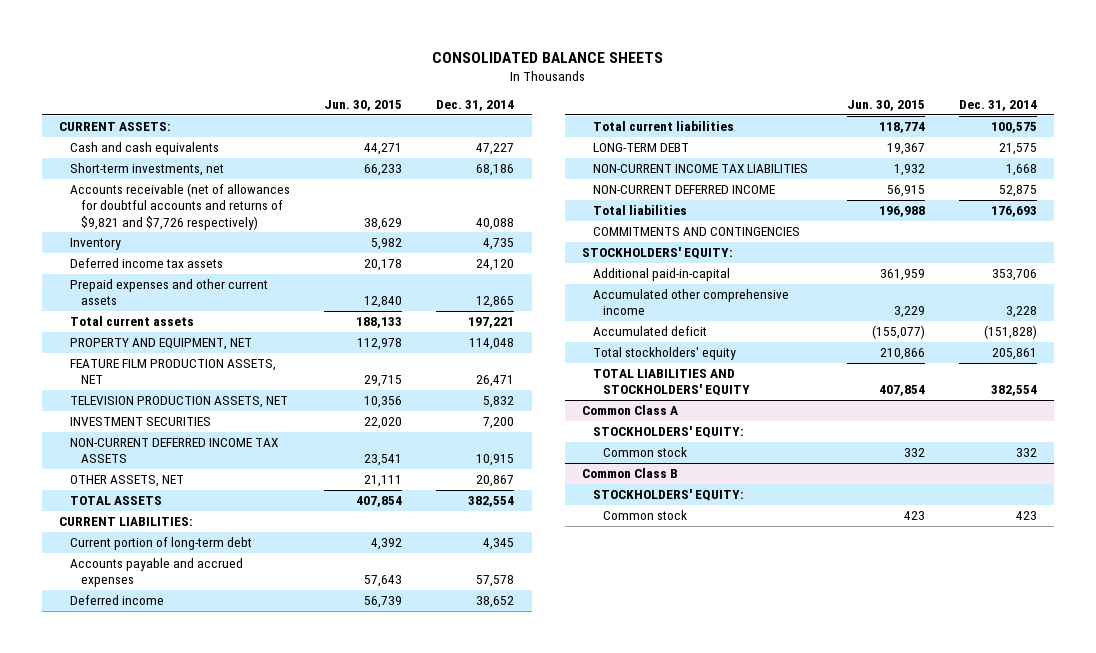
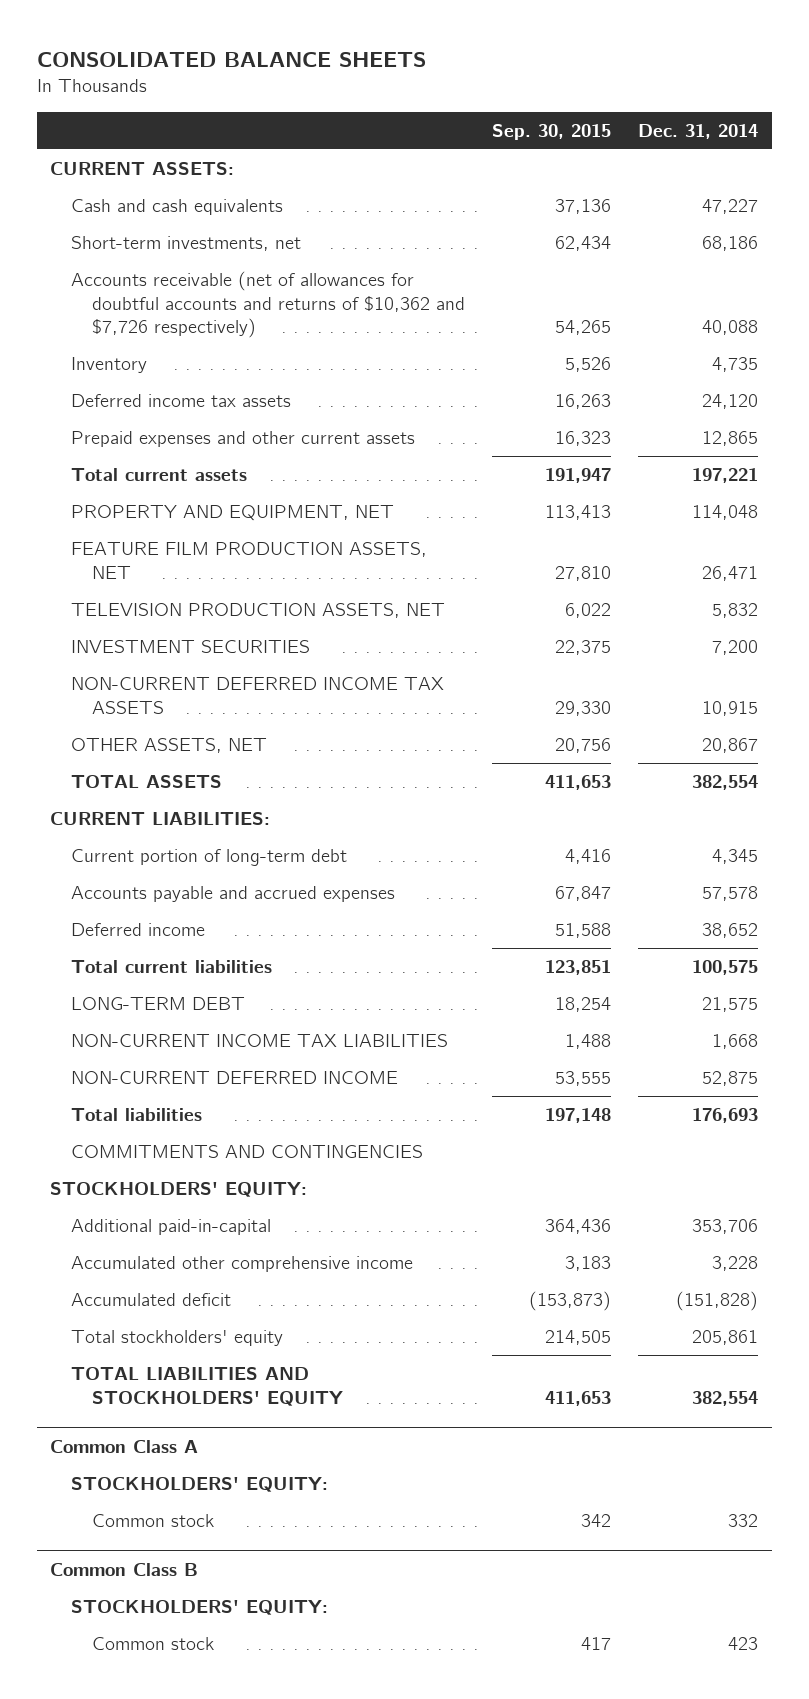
[324,100,403,112] Jun. 30, 2015 -> none
none -> [492,123,612,140] Sep. 30, 2015
[69,183,290,230] Accounts receivable (net of allowances for doubtful accounts and returns of $9,821 and $7,726 respectively) -> [71,271,466,338] Accounts receivable (net of allowances for doubtful accounts and returns of $10,362 and $7,726 respectively)

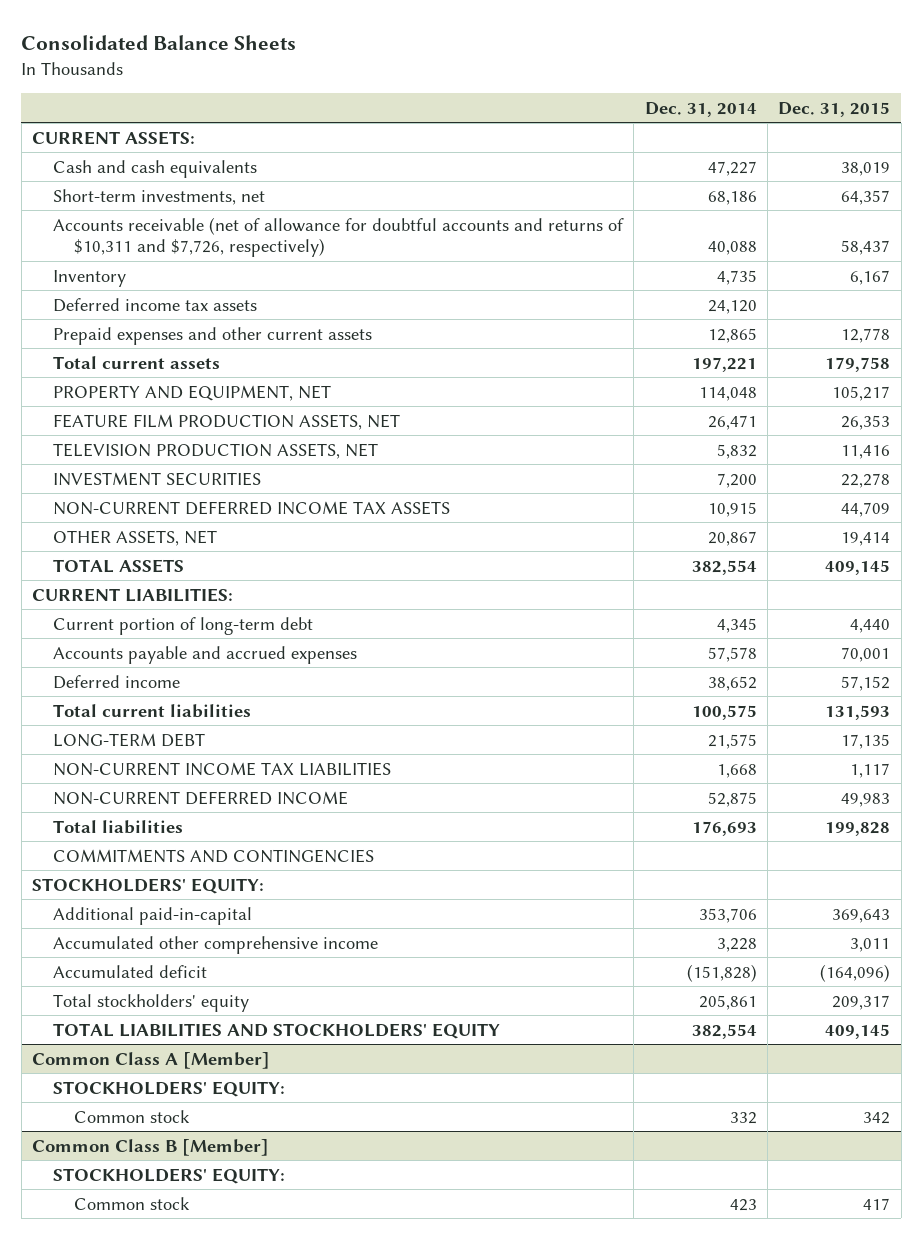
[36,51,426,67] CONSOLIDATED BALANCE SHEETS -> [21,34,297,50] Consolidated Balance Sheets
[492,123,612,140] Sep. 30, 2015 -> none
none -> [778,101,891,117] Dec. 31, 2015
[71,271,466,338] Accounts receivable (net of allowances for doubtful accounts and returns of $10,362 and $7,726 respectively) -> [53,216,625,258] Accounts receivable (net of allowance for doubtful accounts and returns of $10,311 and $7,726, respectively)
[50,1439,199,1453] Common Class A -> [31,1051,270,1069] Common Class A [Member]
[50,1562,199,1576] Common Class B -> [31,1138,269,1156] Common Class B [Member]

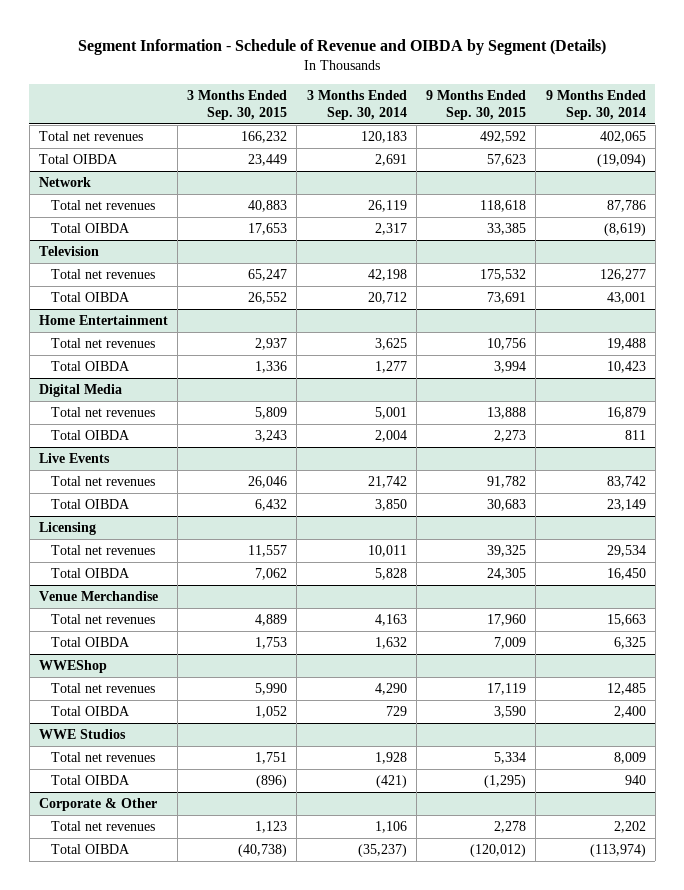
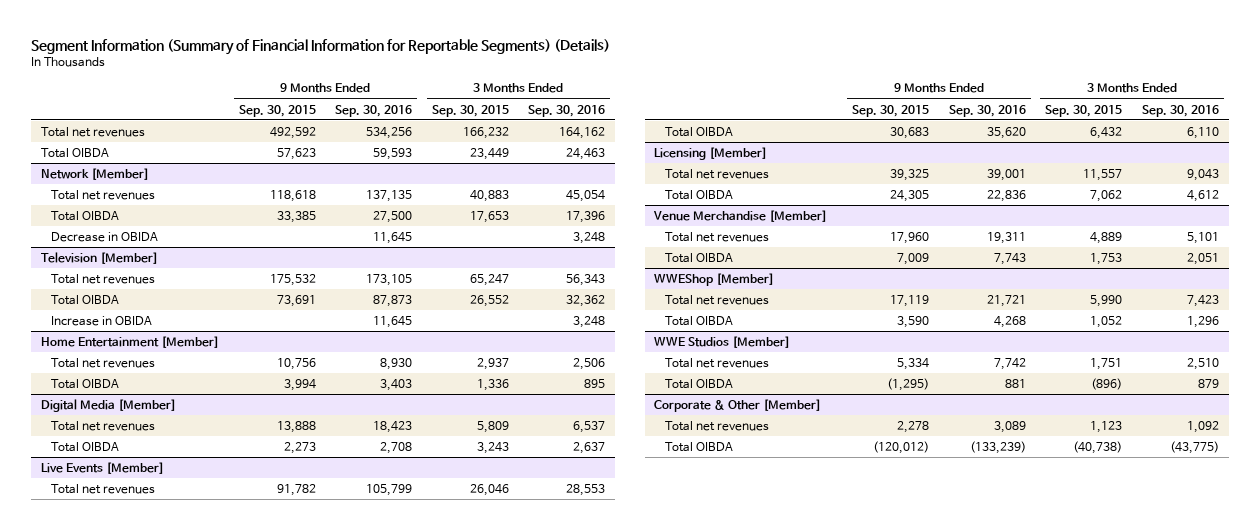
[78,38,607,55] Segment Information - Schedule of Revenue and OIBDA by Segment (Details) -> [31,38,611,55] Segment Information (Summary of Financial Information for Reportable Segments) (Details)
[306,89,407,120] 3 Months Ended Sep. 30, 2014 -> none
[545,89,646,120] 9 Months Ended Sep. 30, 2014 -> none
none -> [335,104,413,117] Sep. 30, 2016
none -> [528,104,606,117] Sep. 30, 2016
[38,177,91,188] Network -> [40,167,149,180] Network [Member]
none -> [51,231,159,242] Decrease in OBIDA
[38,246,99,257] Television -> [40,251,158,264] Television [Member]
none -> [51,315,153,326] Increase in OBIDA
[38,315,168,326] Home Entertainment -> [40,335,219,348] Home Entertainment [Member]
[38,384,122,398] Digital Media -> [40,398,176,412] Digital Media [Member]
[38,453,110,464] Live Events -> [40,461,164,474] Live Events [Member]
[38,522,96,536] Licensing -> [654,146,768,160] Licensing [Member]
[38,591,158,602] Venue Merchandise -> [653,209,828,222] Venue Merchandise [Member]
[38,660,107,674] WWEShop -> [654,272,775,286] WWEShop [Member]
[38,729,126,740] WWE Studios -> [654,335,791,348] WWE Studios [Member]
[38,798,157,812] Corporate & Other -> [654,398,822,412] Corporate & Other [Member]

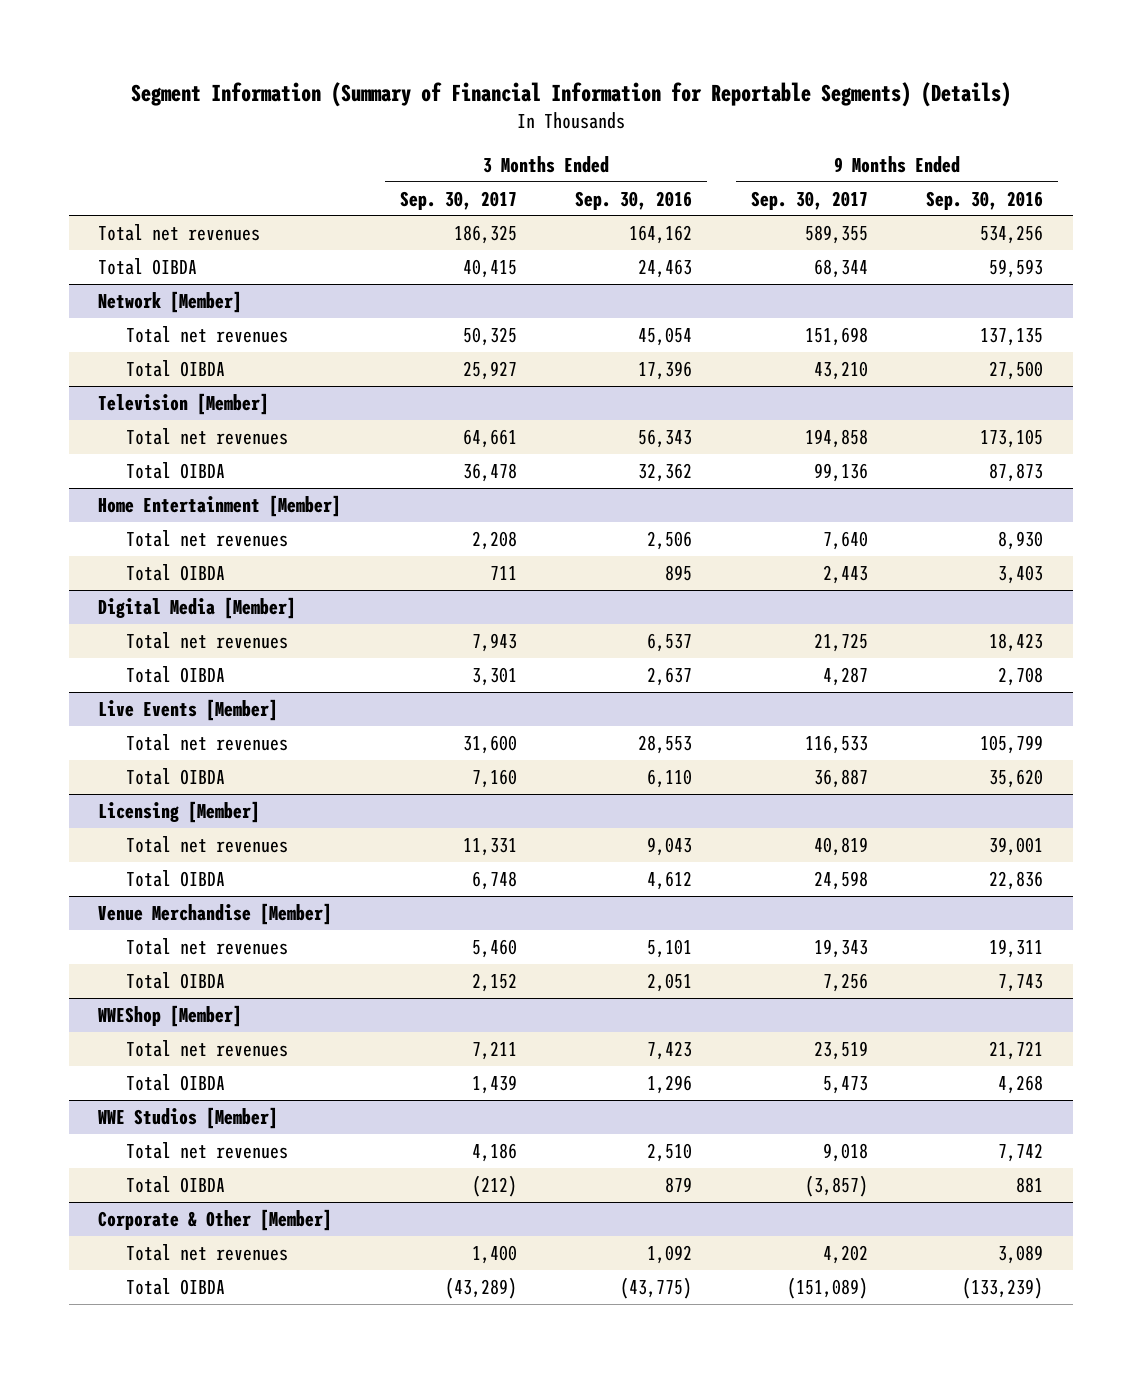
[238,104,316,117] Sep. 30, 2015 -> none
[431,104,509,117] Sep. 30, 2015 -> none
none -> [399,190,517,210] Sep. 30, 2017
none -> [750,190,868,210] Sep. 30, 2017
[51,231,159,242] Decrease in OBIDA -> none
[51,315,153,326] Increase in OBIDA -> none

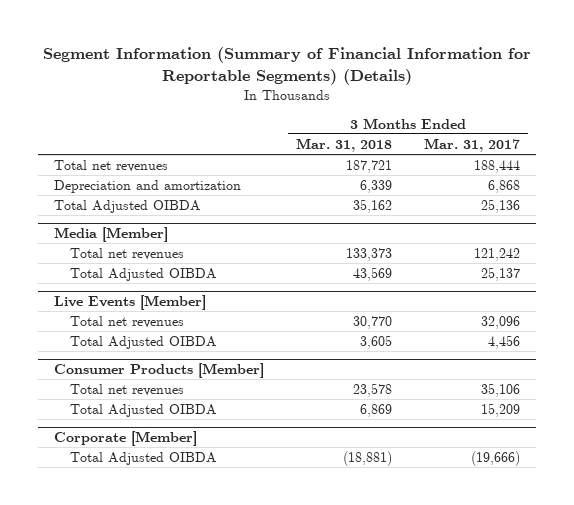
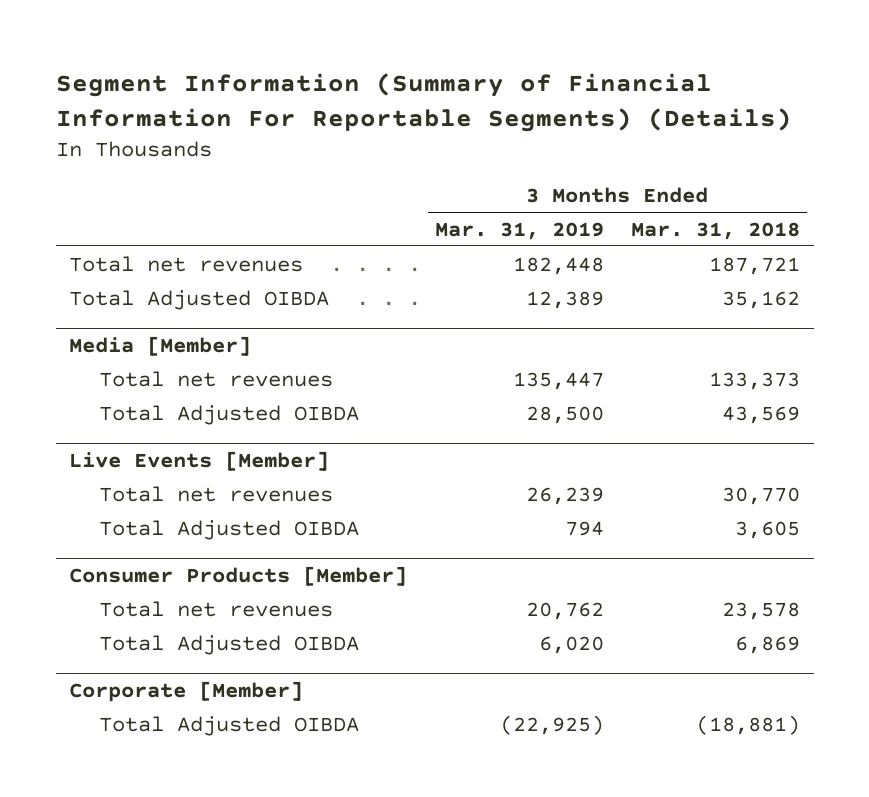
[42,47,531,85] Segment Information (Summary of Financial Information for Reportable Segments) (Details) -> [55,72,792,132] Segment Information (Summary of Financial Information For Reportable Segments) (Details)
[423,137,520,152] Mar. 31, 2017 -> none
none -> [434,221,604,240] Mar. 31, 2019
[53,179,241,193] Depreciation and amortization -> none

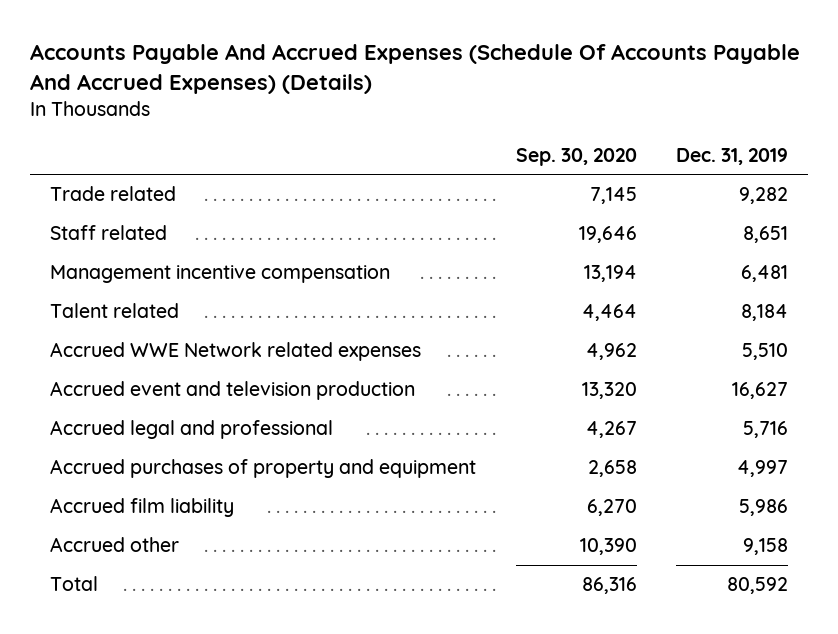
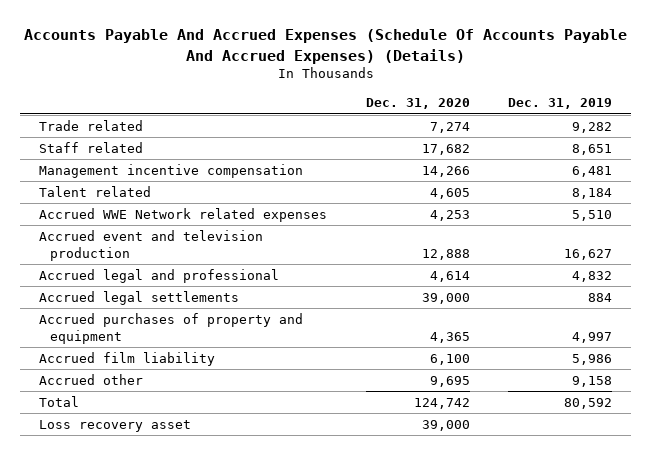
[515,147,637,166] Sep. 30, 2020 -> none
none -> [365,98,470,110] Dec. 31, 2020
[743,421,789,439] 5,716 -> [571,270,612,282] 4,832
none -> [39,290,240,305] Accrued legal settlements
none -> [39,419,192,432] Loss recovery asset

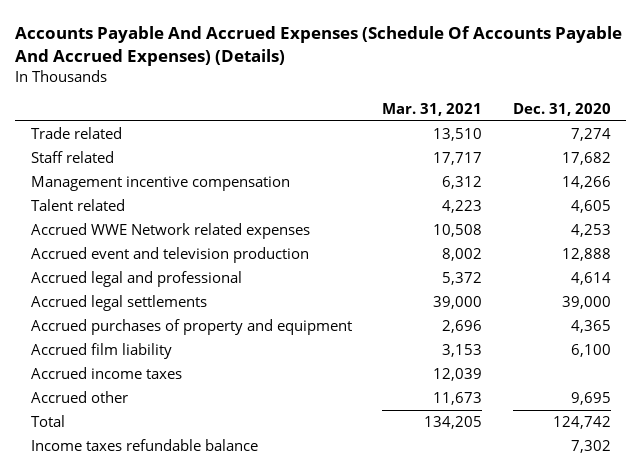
[507,98,612,110] Dec. 31, 2019 -> none
none -> [382,103,483,117] Mar. 31, 2021
none -> [30,367,182,380] Accrued income taxes
[39,419,192,432] Loss recovery asset -> none
none -> [30,439,258,452] Income taxes refundable balance

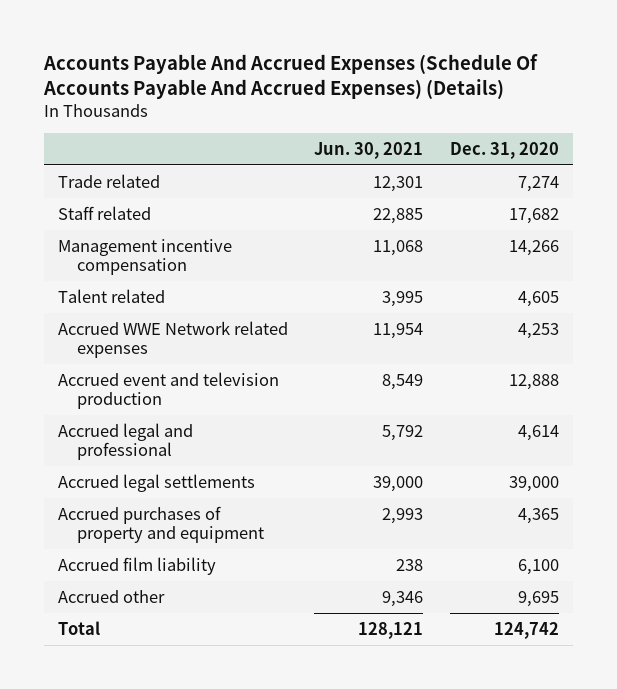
[382,103,483,117] Mar. 31, 2021 -> none
none -> [314,141,424,159] Jun. 30, 2021
[30,367,182,380] Accrued income taxes -> none
[30,439,258,452] Income taxes refundable balance -> none

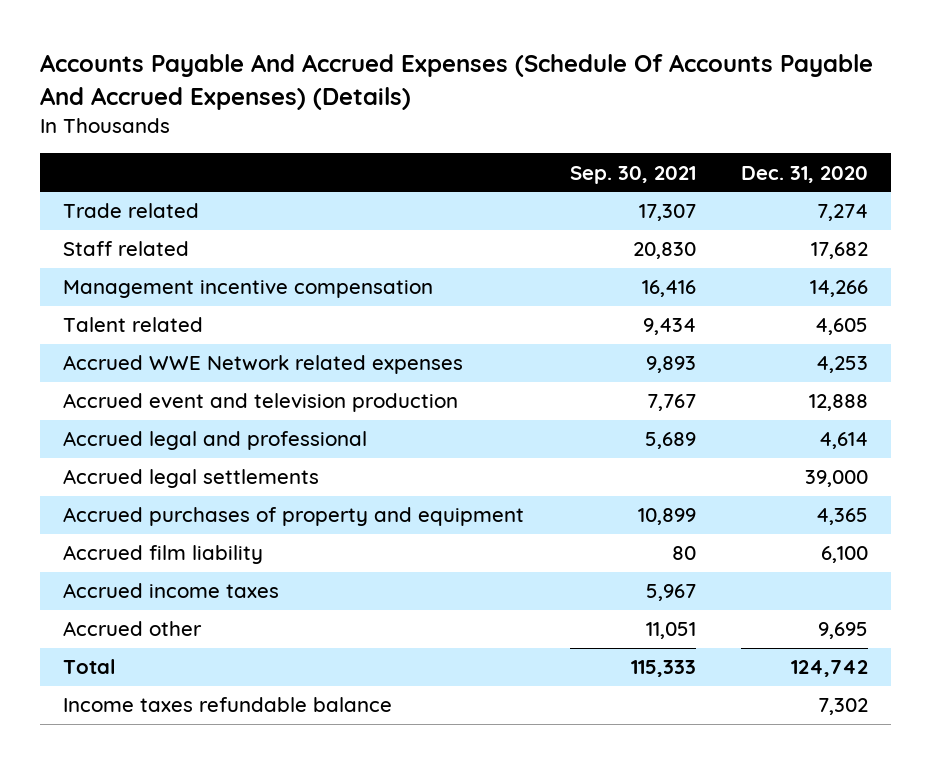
[314,141,424,159] Jun. 30, 2021 -> none
none -> [569,165,696,184] Sep. 30, 2021
none -> [63,583,280,599] Accrued income taxes
none -> [63,697,393,713] Income taxes refundable balance

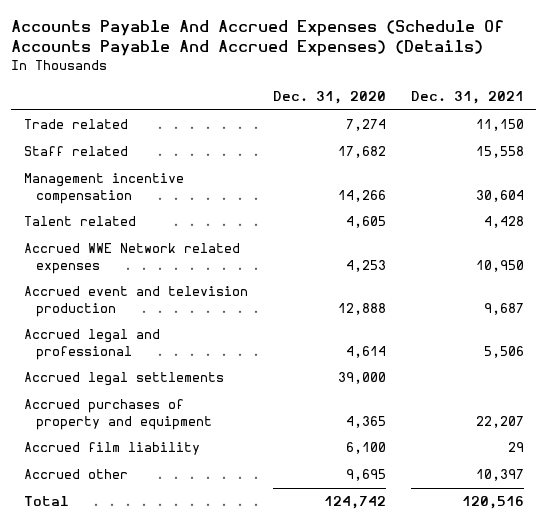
[569,165,696,184] Sep. 30, 2021 -> none
none -> [410,91,524,105] Dec. 31, 2021
[63,583,280,599] Accrued income taxes -> none
[63,697,393,713] Income taxes refundable balance -> none

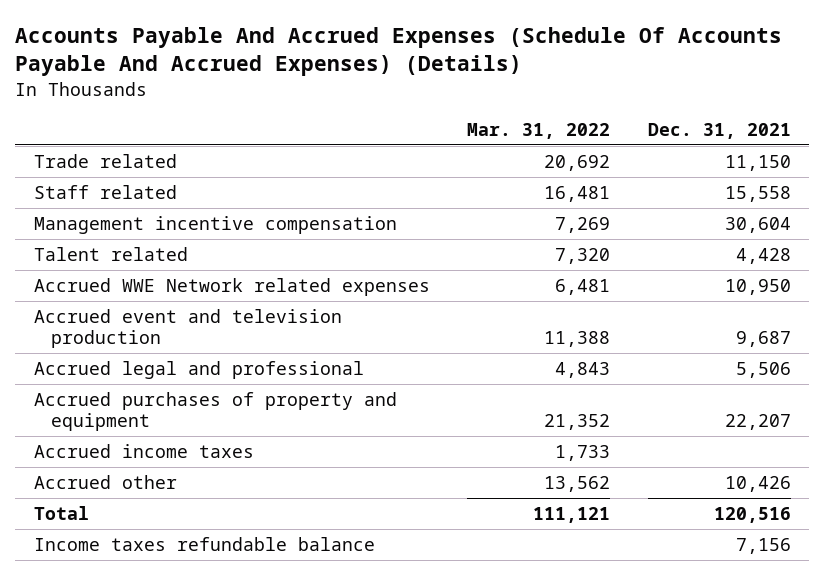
[272,91,386,105] Dec. 31, 2020 -> none
none -> [467,122,611,139] Mar. 31, 2022
[23,372,224,387] Accrued legal settlements -> none
[23,442,200,456] Accrued film liability -> none
none -> [33,443,254,458] Accrued income taxes
[475,469,524,482] 10,397 -> [724,475,791,492] 10,426
none -> [33,536,375,551] Income taxes refundable balance

